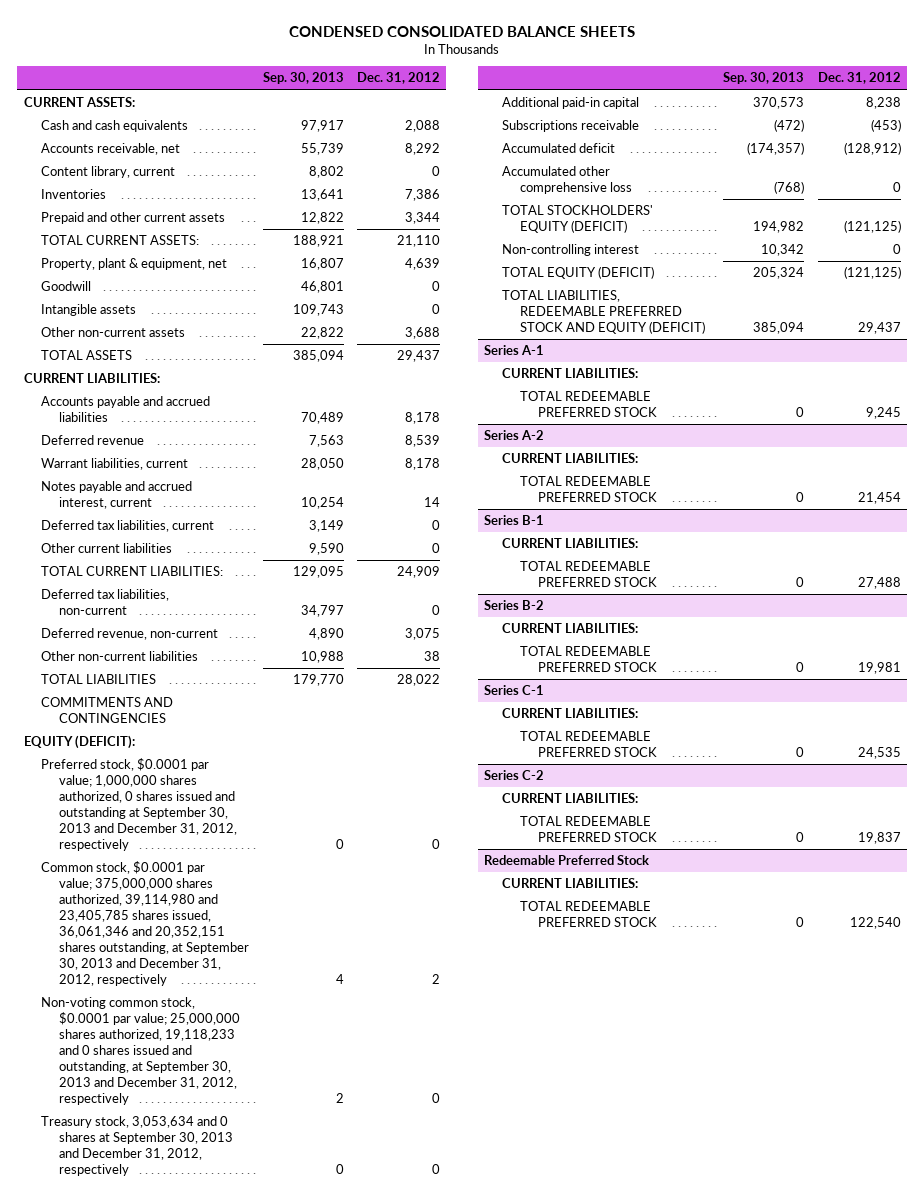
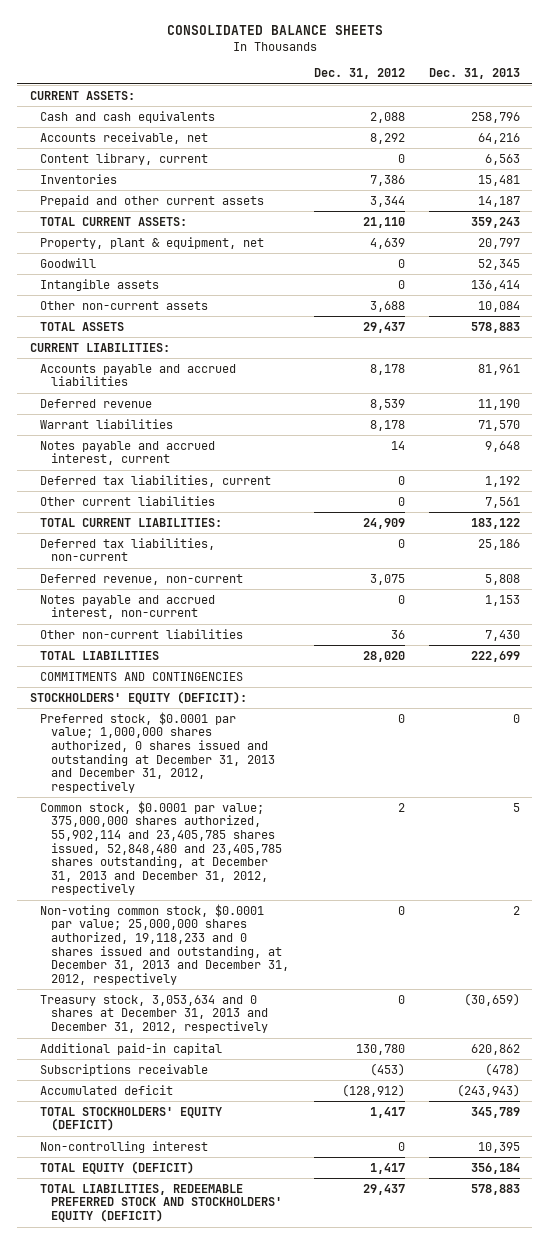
[289,25,636,37] CONDENSED CONSOLIDATED BALANCE SHEETS -> [166,25,383,36] CONSOLIDATED BALANCE SHEETS
[262,72,344,85] Sep. 30, 2013 -> none
none -> [429,68,521,80] Dec. 31, 2013
[41,458,189,471] Warrant liabilities, current -> [40,418,174,429] Warrant liabilities
none -> [40,594,216,620] Notes payable and accrued interest, non-current
[423,651,440,662] 38 -> [390,629,405,639] 36
[396,674,440,687] 28,022 -> [362,650,405,662] 28,020
[23,735,135,750] EQUITY (DEFICIT): -> [29,690,247,704] STOCKHOLDERS' EQUITY (DEFICIT):
[41,758,238,852] Preferred stock, $0.0001 par value; 1,000,000 shares authorized, 0 shares issued and outstanding at September 30, 2013 and December 31, 2012, respectively -> [40,711,276,793] Preferred stock, $0.0001 par value; 1,000,000 shares authorized, 0 shares issued and outstanding at December 31, 2013 and December 31, 2012, respectively
[41,861,250,987] Common stock, $0.0001 par value; 375,000,000 shares authorized, 39,114,980 and 23,405,785 shares issued, 36,061,346 and 20,352,151 shares outstanding, at September 30, 2013 and December 31, 2012, respectively -> [40,800,283,896] Common stock, $0.0001 par value; 375,000,000 shares authorized, 55,902,114 and 23,405,785 shares issued, 52,848,480 and 23,405,785 shares outstanding, at December 31, 2013 and December 31, 2012, respectively
[41,997,241,1106] Non-voting common stock, $0.0001 par value; 25,000,000 shares authorized, 19,118,233 and 0 shares issued and outstanding, at September 30, 2013 and December 31, 2012, respectively -> [40,903,290,985] Non-voting common stock, $0.0001 par value; 25,000,000 shares authorized, 19,118,233 and 0 shares issued and outstanding, at December 31, 2013 and December 31, 2012, respectively
[41,1116,234,1177] Treasury stock, 3,053,634 and 0 shares at September 30, 2013 and December 31, 2012, respectively -> [40,994,269,1034] Treasury stock, 3,053,634 and 0 shares at December 31, 2013 and December 31, 2012, respectively
[865,97,901,110] 8,238 -> [355,1043,405,1055] 130,780
[502,166,633,195] Accumulated other comprehensive loss -> none
[843,220,901,234] (121,125) -> [369,1106,405,1118] 1,417
[484,345,545,356] Series A-1 -> none
[502,368,639,379] CURRENT LIABILITIES: -> none
[520,391,658,418] TOTAL REDEEMABLE PREFERRED STOCK -> none
[484,430,545,441] Series A-2 -> none
[502,453,639,464] CURRENT LIABILITIES: -> none
[520,476,658,503] TOTAL REDEEMABLE PREFERRED STOCK -> none
[484,515,545,526] Series B-1 -> none
[502,538,639,549] CURRENT LIABILITIES: -> none
[520,561,658,588] TOTAL REDEEMABLE PREFERRED STOCK -> none
[484,600,545,611] Series B-2 -> none
[502,623,639,634] CURRENT LIABILITIES: -> none
[520,646,658,673] TOTAL REDEEMABLE PREFERRED STOCK -> none
[484,685,545,696] Series C-1 -> none
[502,708,639,719] CURRENT LIABILITIES: -> none
[520,731,658,758] TOTAL REDEEMABLE PREFERRED STOCK -> none
[484,770,545,781] Series C-2 -> none
[502,793,639,804] CURRENT LIABILITIES: -> none
[520,816,658,843] TOTAL REDEEMABLE PREFERRED STOCK -> none
[484,855,650,866] Redeemable Preferred Stock -> none
[502,878,639,889] CURRENT LIABILITIES: -> none
[520,901,658,928] TOTAL REDEEMABLE PREFERRED STOCK -> none
[843,266,901,280] (121,125) -> [369,1162,405,1174] 1,417
[502,290,706,335] TOTAL LIABILITIES, REDEEMABLE PREFERRED STOCK AND EQUITY (DEFICIT) -> [40,1183,283,1223] TOTAL LIABILITIES, REDEEMABLE PREFERRED STOCK AND STOCKHOLDERS' EQUITY (DEFICIT)

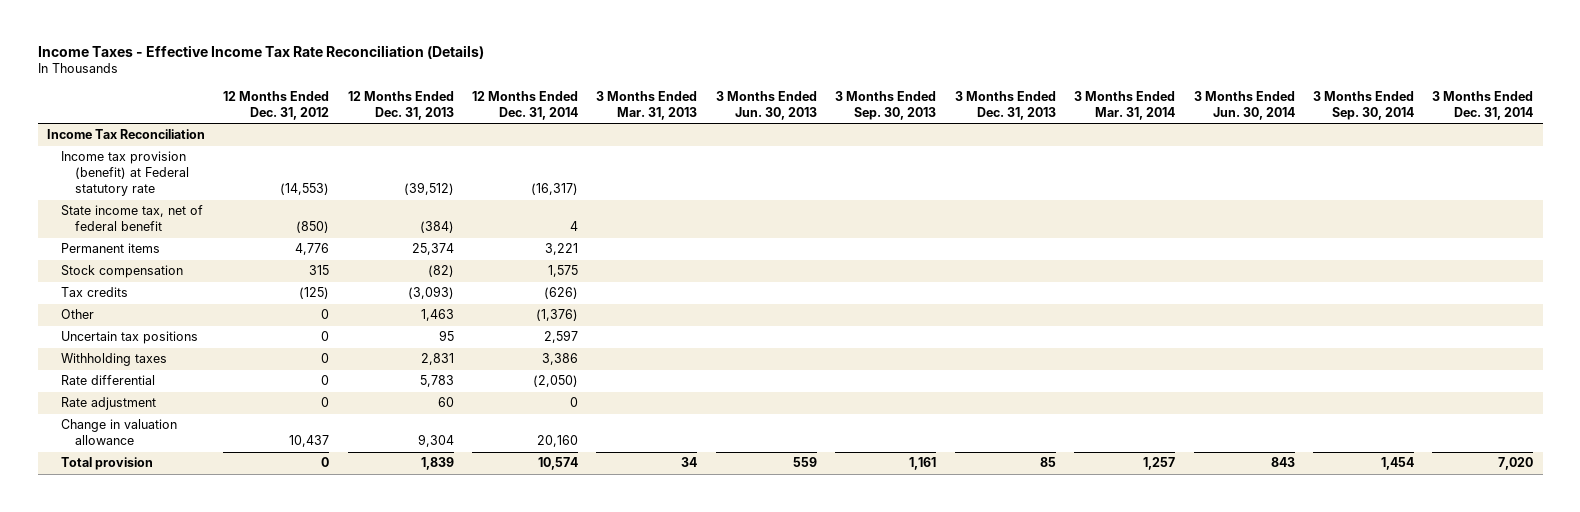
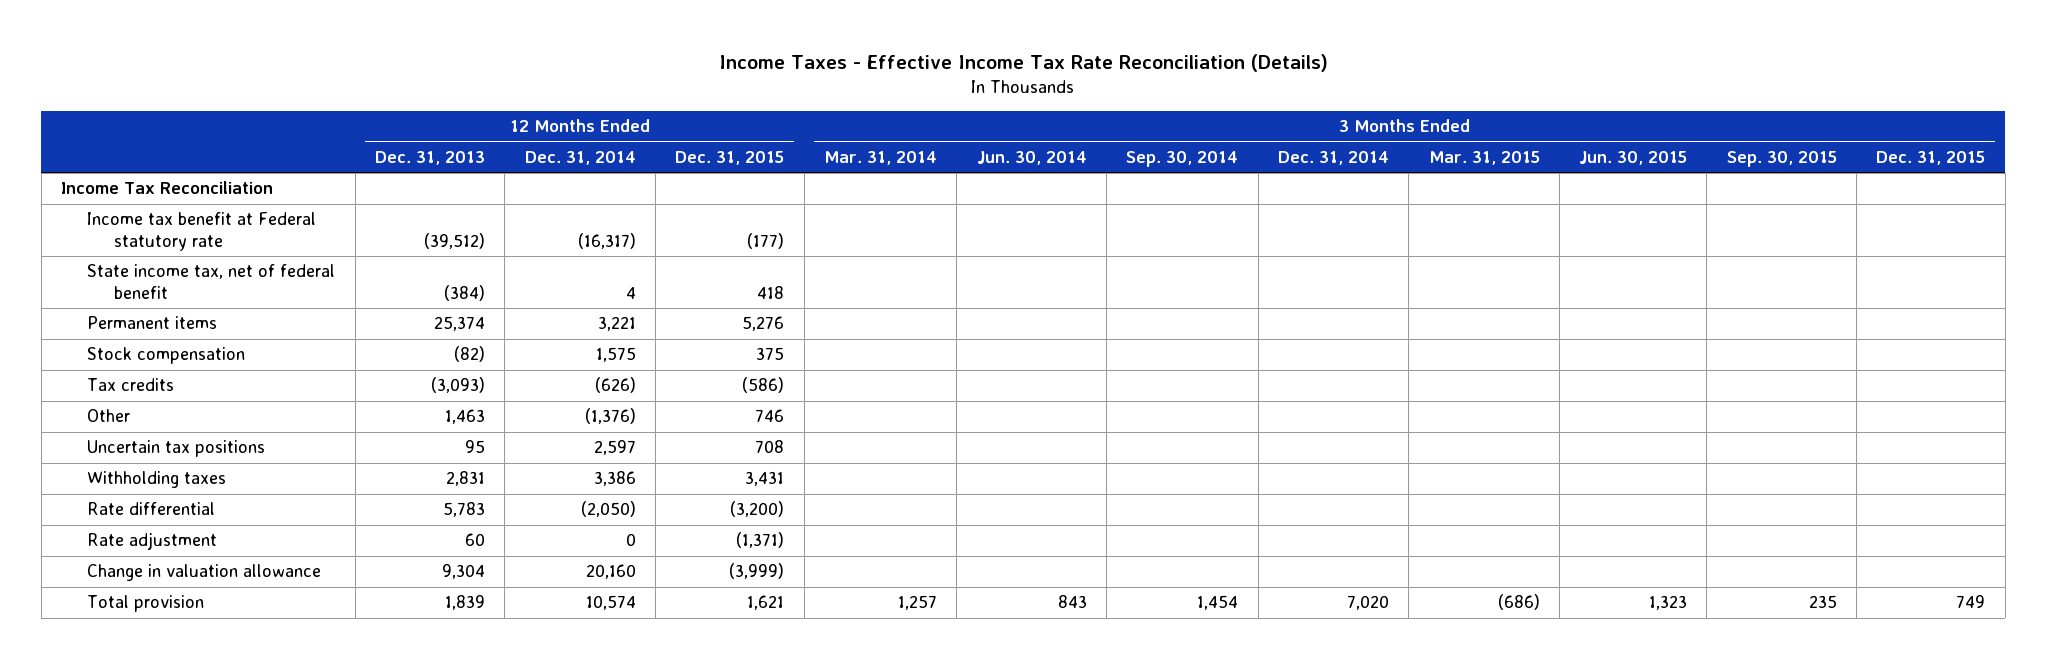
[223,90,330,120] 12 Months Ended Dec. 31, 2012 -> none
[596,90,698,120] 3 Months Ended Mar. 31, 2013 -> none
[715,90,817,120] 3 Months Ended Jun. 30, 2013 -> none
[835,90,937,120] 3 Months Ended Sep. 30, 2013 -> none
[954,90,1056,120] 3 Months Ended Dec. 31, 2013 -> none
none -> [675,150,785,165] Dec. 31, 2015
none -> [1428,150,1540,165] Mar. 31, 2015
none -> [1579,150,1688,165] Jun. 30, 2015
none -> [1726,150,1837,167] Sep. 30, 2015
none -> [1876,150,1986,165] Dec. 31, 2015
[60,151,189,197] Income tax provision (benefit) at Federal statutory rate -> [87,212,317,252] Income tax benefit at Federal statutory rate

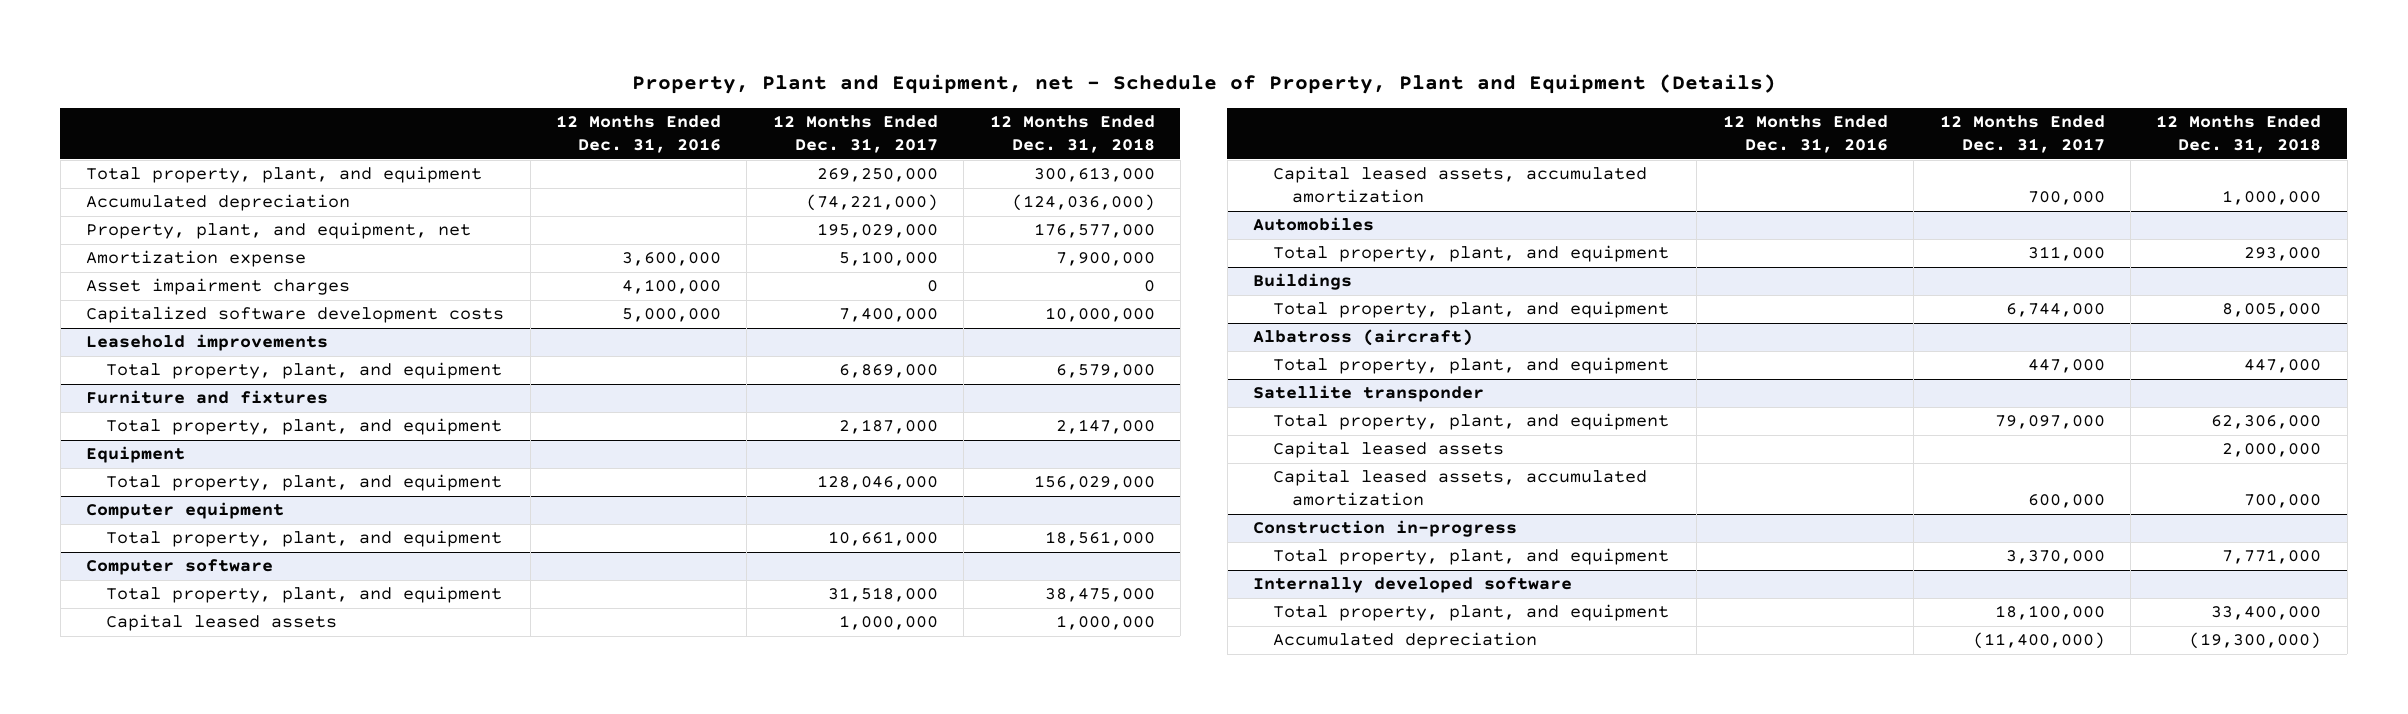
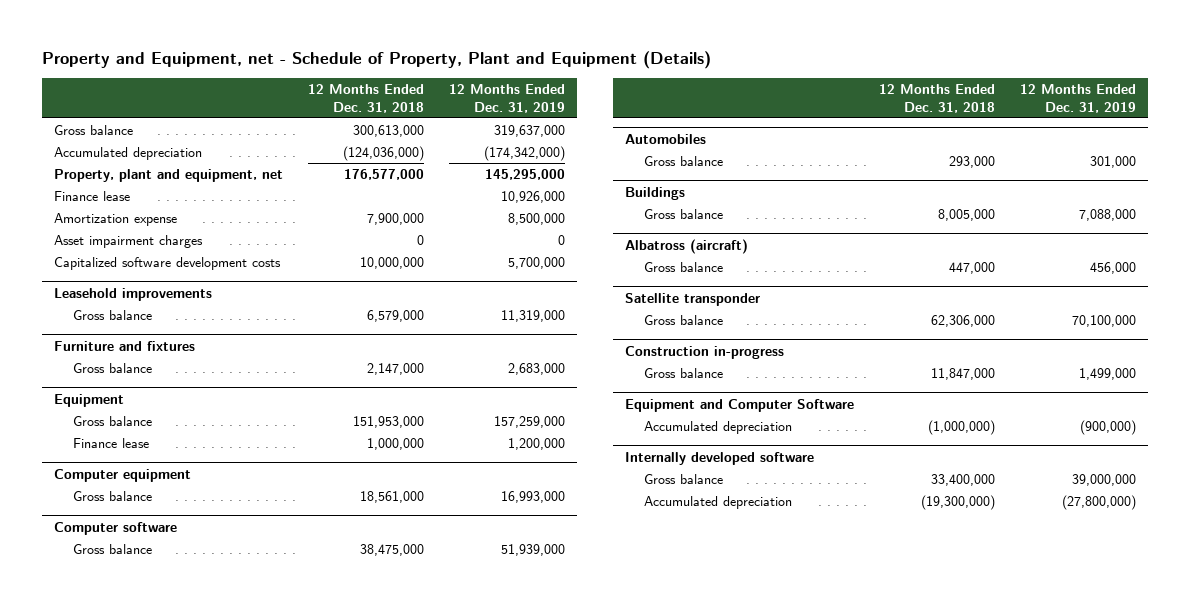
[631,74,1776,95] Property, Plant and Equipment, net - Schedule of Property, Plant and Equipment (Details) -> [41,50,711,69] Property and Equipment, net - Schedule of Property, Plant and Equipment (Details)
[555,115,721,154] 12 Months Ended Dec. 31, 2016 -> none
[772,115,938,154] 12 Months Ended Dec. 31, 2017 -> none
none -> [448,84,565,113] 12 Months Ended Dec. 31, 2019
[86,166,483,184] Total property, plant, and equipment -> [54,125,134,136] Gross balance
[86,222,472,240] Property, plant, and equipment, net -> [54,169,284,183] Property, plant and equipment, net
none -> [54,191,131,202] Finance lease
[105,362,502,380] Total property, plant, and equipment -> [72,310,152,321] Gross balance
[105,418,502,436] Total property, plant, and equipment -> [72,363,152,374] Gross balance
[105,474,502,492] Total property, plant, and equipment -> none
none -> [72,416,152,427] Gross balance
none -> [72,438,149,449] Finance lease
[105,530,502,548] Total property, plant, and equipment -> [72,491,152,502] Gross balance
[105,614,337,632] Capital leased assets -> none
[1272,166,1647,204] Capital leased assets, accumulated amortization -> none
[105,586,502,604] Total property, plant, and equipment -> [72,544,152,555] Gross balance
[1272,245,1669,263] Total property, plant, and equipment -> [643,156,723,167] Gross balance
[1272,301,1669,319] Total property, plant, and equipment -> [643,209,723,220] Gross balance
[1272,357,1669,375] Total property, plant, and equipment -> [643,262,723,273] Gross balance
[1272,441,1504,459] Capital leased assets -> none
[1272,469,1647,507] Capital leased assets, accumulated amortization -> none
[1272,413,1669,431] Total property, plant, and equipment -> [643,315,723,326] Gross balance
[1272,548,1669,566] Total property, plant, and equipment -> none
none -> [643,368,723,379] Gross balance
none -> [625,398,855,412] Equipment and Computer Software
none -> [643,421,792,435] Accumulated depreciation
[1272,604,1669,622] Total property, plant, and equipment -> [643,474,723,485] Gross balance

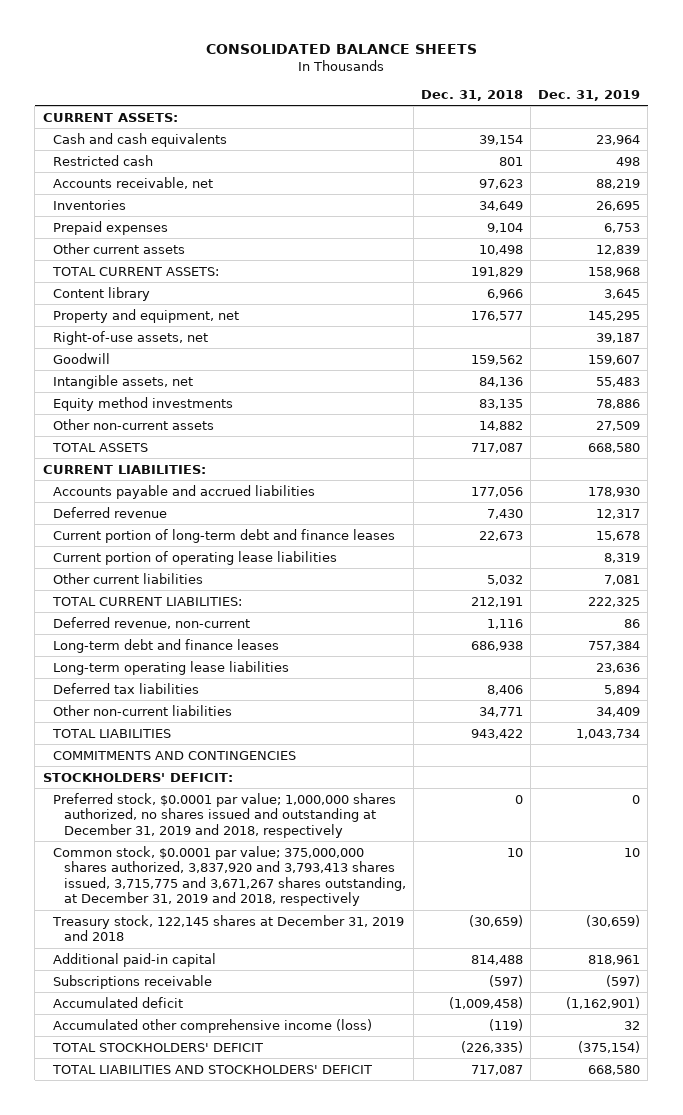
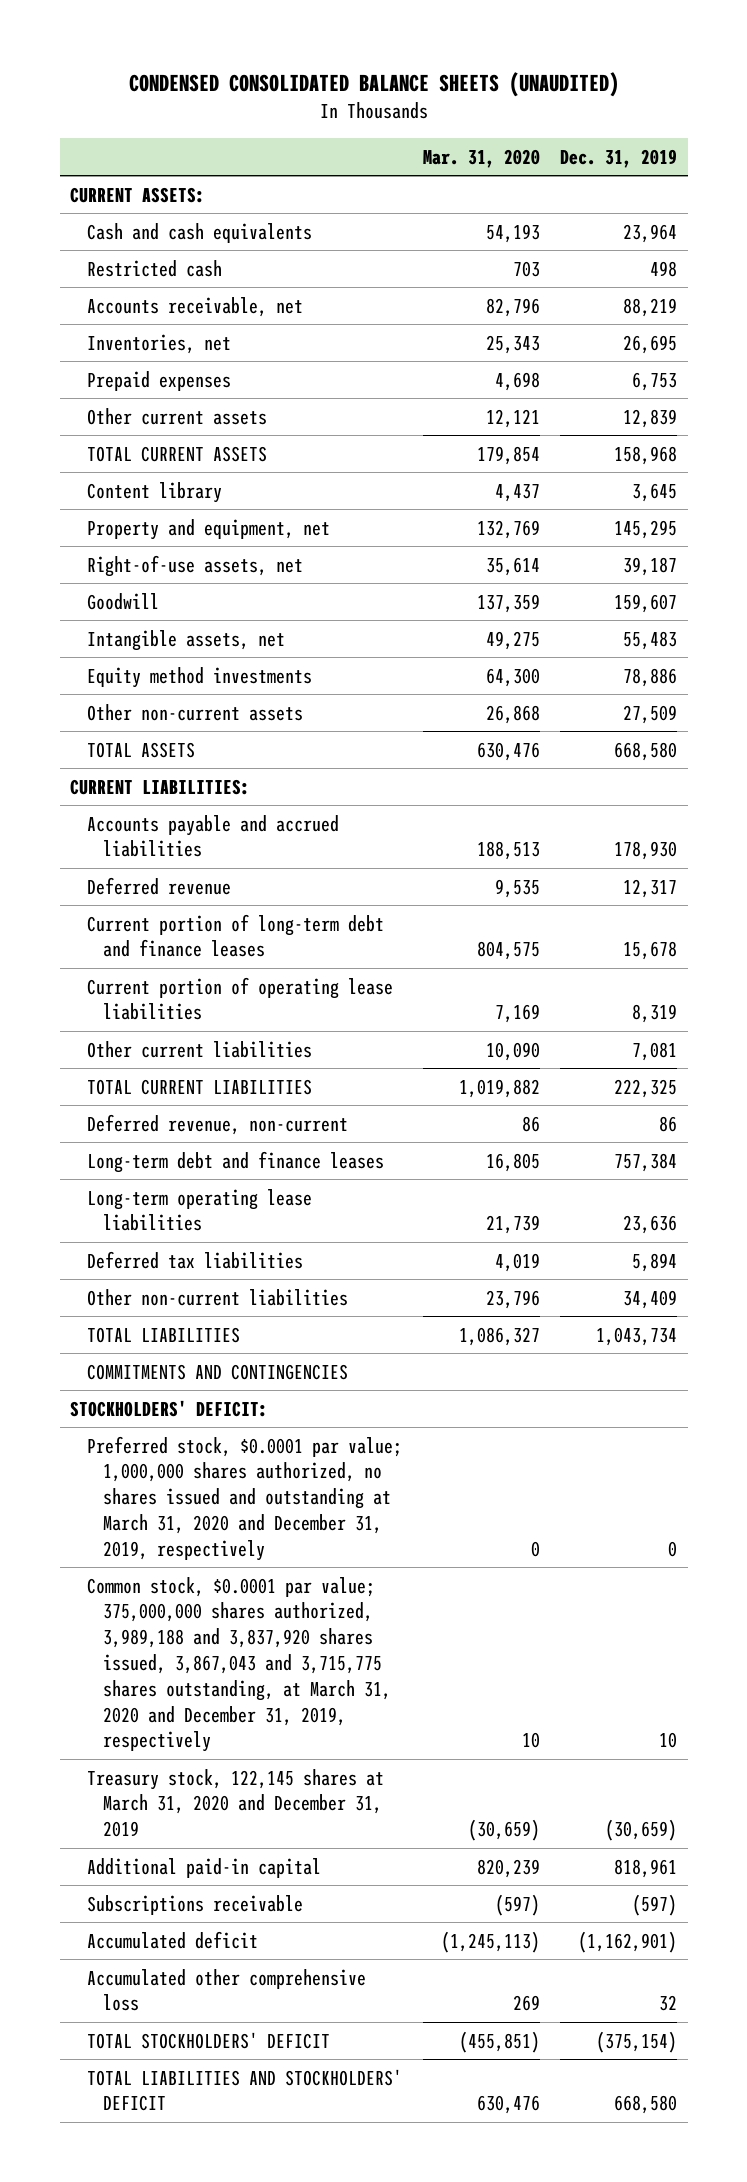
[206,44,478,55] CONSOLIDATED BALANCE SHEETS -> [128,71,619,97] CONDENSED CONSOLIDATED BALANCE SHEETS (UNAUDITED)
[420,89,523,101] Dec. 31, 2018 -> none
none -> [422,148,540,168] Mar. 31, 2020
[53,199,127,210] Inventories -> [86,333,231,354] Inventories, net
[52,266,220,276] TOTAL CURRENT ASSETS: -> [86,445,267,462] TOTAL CURRENT ASSETS
[52,596,243,606] TOTAL CURRENT LIABILITIES: -> [86,1078,312,1095] TOTAL CURRENT LIABILITIES
[53,792,397,838] Preferred stock, $0.0001 par value; 1,000,000 shares authorized, no shares issued and outstanding at December 31, 2019 and 2018, respectively -> [86,1435,402,1561] Preferred stock, $0.0001 par value; 1,000,000 shares authorized, no shares issued and outstanding at March 31, 2020 and December 31, 2019, respectively
[53,845,406,907] Common stock, $0.0001 par value; 375,000,000 shares authorized, 3,837,920 and 3,793,413 shares issued, 3,715,775 and 3,671,267 shares outstanding, at December 31, 2019 and 2018, respectively -> [86,1576,392,1753] Common stock, $0.0001 par value; 375,000,000 shares authorized, 3,989,188 and 3,837,920 shares issued, 3,867,043 and 3,715,775 shares outstanding, at March 31, 2020 and December 31, 2019, respectively
[52,914,405,942] Treasury stock, 122,145 shares at December 31, 2019 and 2018 -> [86,1768,384,1838] Treasury stock, 122,145 shares at March 31, 2020 and December 31, 2019
[53,1018,373,1033] Accumulated other comprehensive income (loss) -> [86,1968,366,2012] Accumulated other comprehensive loss

